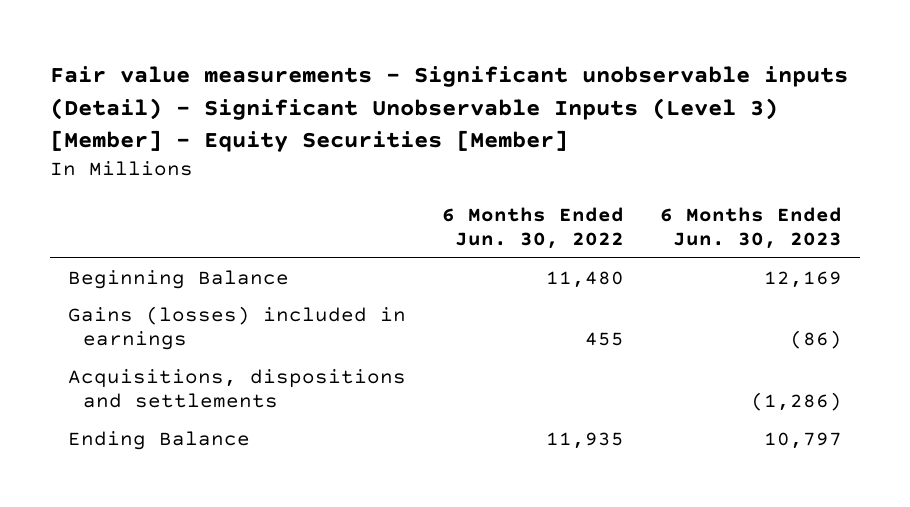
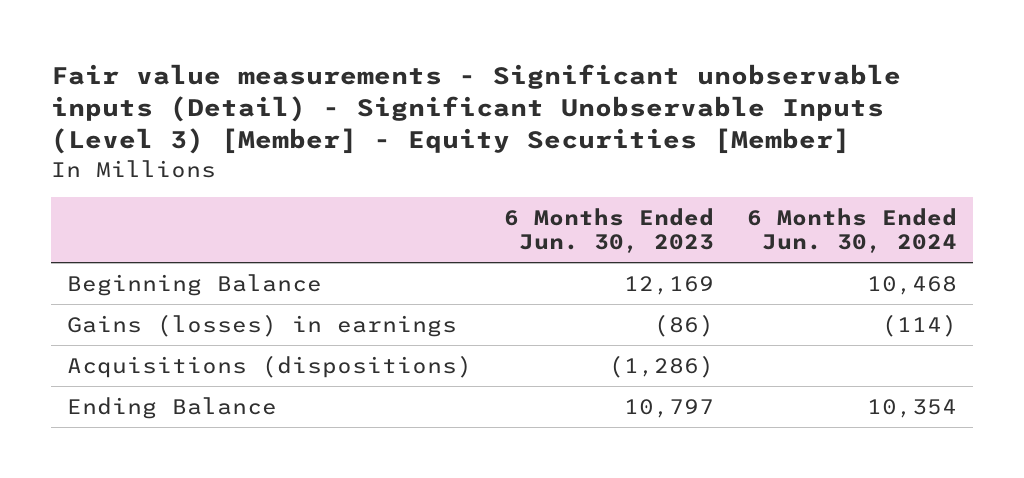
[441,206,624,250] 6 Months Ended Jun. 30, 2022 -> none
none -> [746,208,957,254] 6 Months Ended Jun. 30, 2024
[67,305,406,351] Gains (losses) included in earnings -> [67,313,458,337] Gains (losses) in earnings
[67,368,406,409] Acquisitions, dispositions and settlements -> [67,354,473,378] Acquisitions (dispositions)

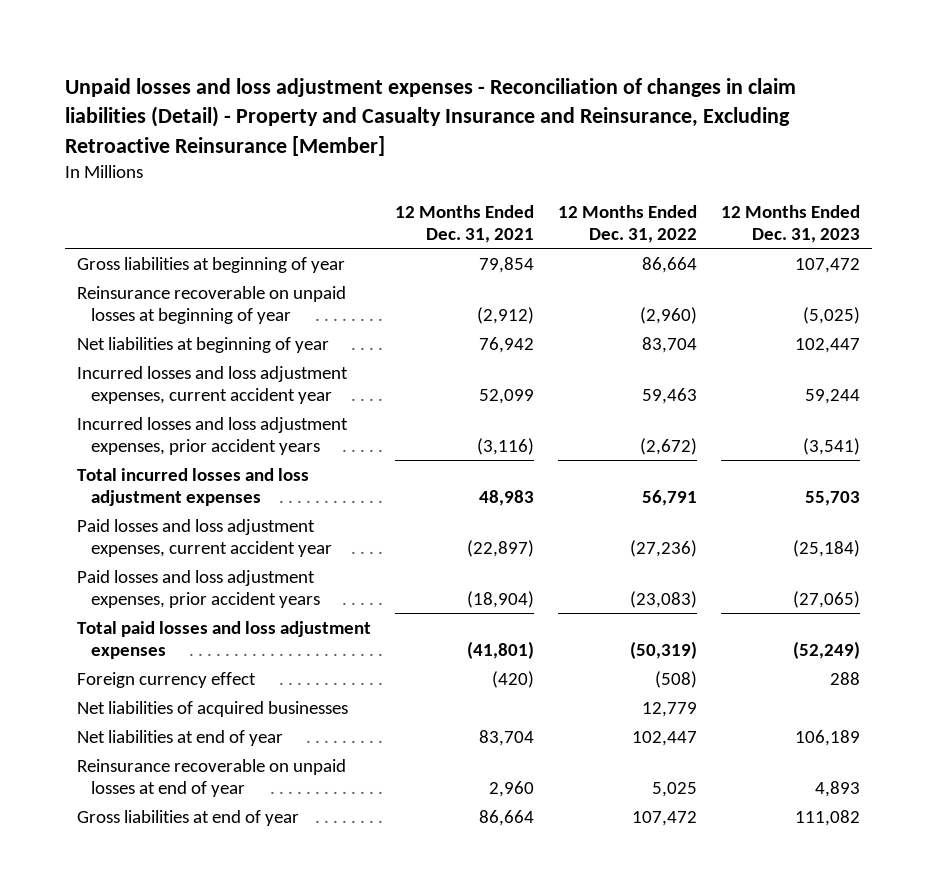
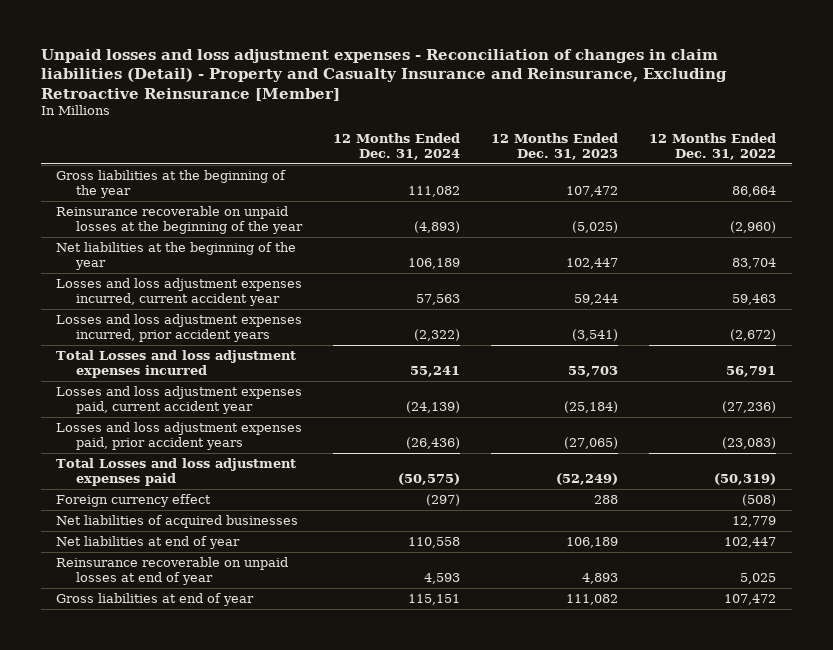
[394,205,534,244] 12 Months Ended Dec. 31, 2021 -> none
none -> [333,132,461,160] 12 Months Ended Dec. 31, 2024
[76,256,345,273] Gross liabilities at beginning of year -> [56,170,287,199] Gross liabilities at the beginning of the year
[76,285,346,324] Reinsurance recoverable on unpaid losses at beginning of year -> [56,206,304,235] Reinsurance recoverable on unpaid losses at the beginning of the year
[76,336,329,353] Net liabilities at beginning of year -> [56,242,297,271] Net liabilities at the beginning of the year
[76,365,348,404] Incurred losses and loss adjustment expenses, current accident year -> [56,278,303,307] Losses and loss adjustment expenses incurred, current accident year
[76,416,348,455] Incurred losses and loss adjustment expenses, prior accident years -> [56,314,303,343] Losses and loss adjustment expenses incurred, prior accident years
[76,467,309,506] Total incurred losses and loss adjustment expenses -> [56,350,297,379] Total Losses and loss adjustment expenses incurred
[76,518,333,557] Paid losses and loss adjustment expenses, current accident year -> [56,386,303,415] Losses and loss adjustment expenses paid, current accident year
[76,569,321,608] Paid losses and loss adjustment expenses, prior accident years -> [56,422,303,451] Losses and loss adjustment expenses paid, prior accident years
[76,620,371,659] Total paid losses and loss adjustment expenses -> [56,458,297,487] Total Losses and loss adjustment expenses paid

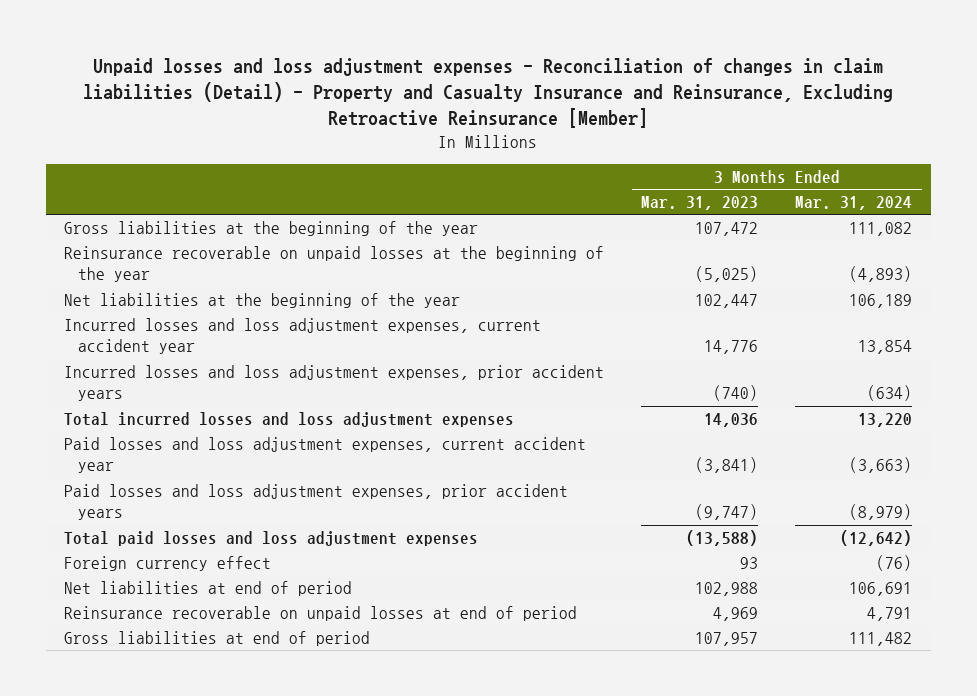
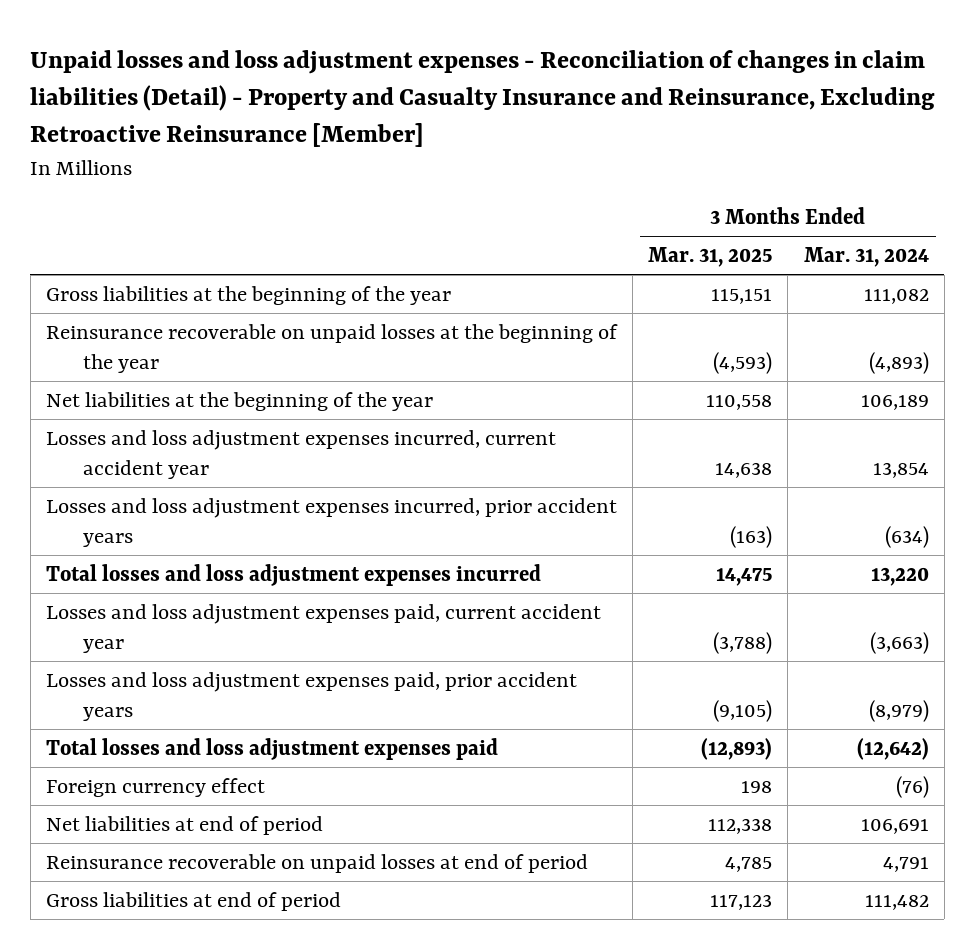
[641,196,759,211] Mar. 31, 2023 -> none
none -> [648,247,773,268] Mar. 31, 2025
[64,318,542,355] Incurred losses and loss adjustment expenses, current accident year -> [46,429,557,480] Losses and loss adjustment expenses incurred, current accident year
[64,365,605,402] Incurred losses and loss adjustment expenses, prior accident years -> [46,497,618,548] Losses and loss adjustment expenses incurred, prior accident years
[64,412,515,428] Total incurred losses and loss adjustment expenses -> [46,563,542,586] Total losses and loss adjustment expenses incurred
[64,437,587,474] Paid losses and loss adjustment expenses, current accident year -> [46,603,602,654] Losses and loss adjustment expenses paid, current accident year
[64,484,569,521] Paid losses and loss adjustment expenses, prior accident years -> [46,671,578,722] Losses and loss adjustment expenses paid, prior accident years
[64,531,479,547] Total paid losses and loss adjustment expenses -> [46,737,499,760] Total losses and loss adjustment expenses paid

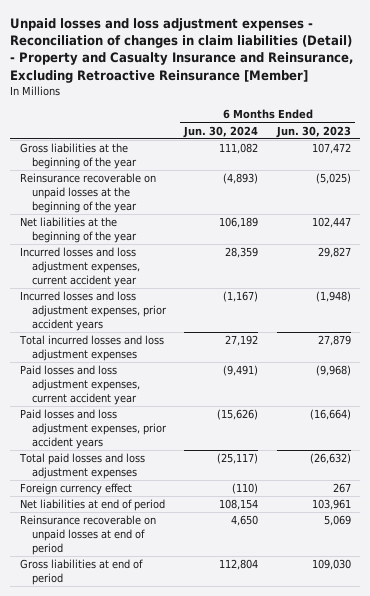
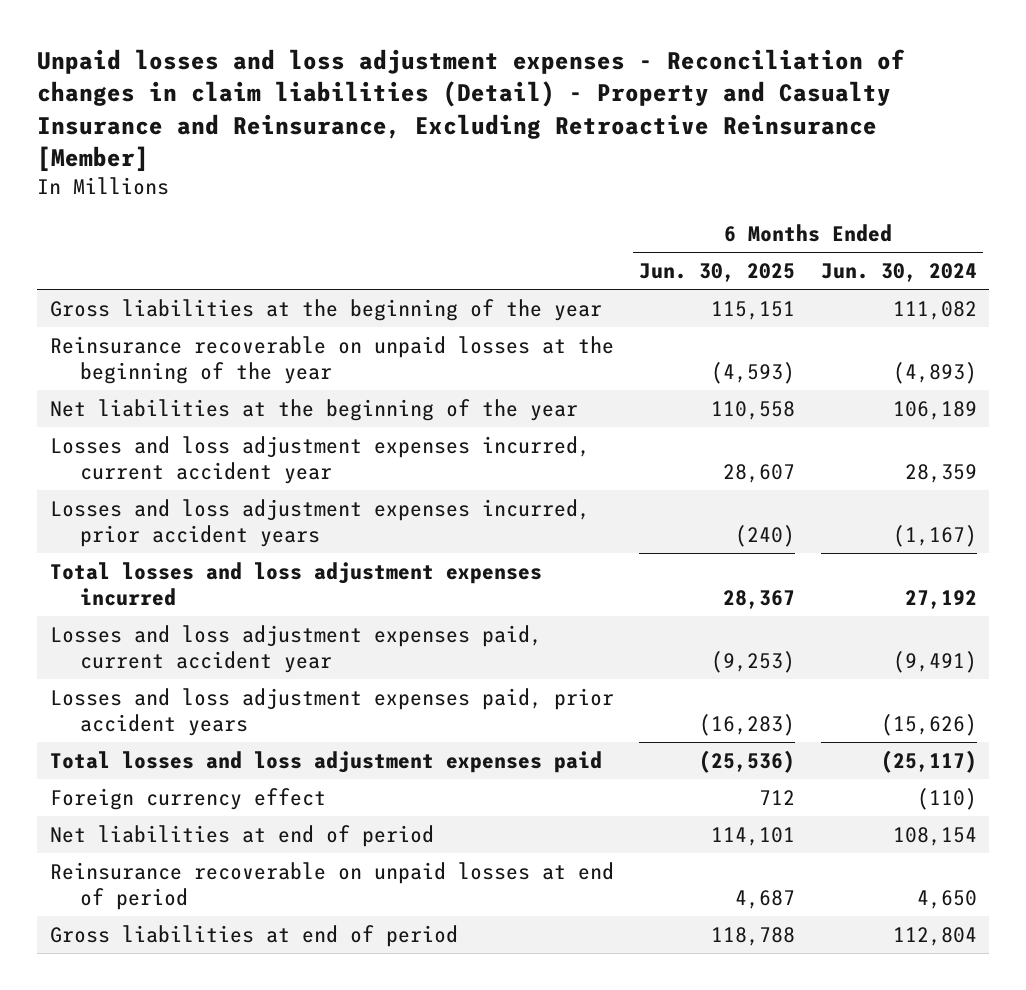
[275,125,351,138] Jun. 30, 2023 -> none
none -> [639,263,796,283] Jun. 30, 2025
[19,247,140,287] Incurred losses and loss adjustment expenses, current accident year -> [49,435,590,485] Losses and loss adjustment expenses incurred, current accident year
[19,291,167,331] Incurred losses and loss adjustment expenses, prior accident years -> [49,498,590,548] Losses and loss adjustment expenses incurred, prior accident years
[18,335,164,362] Total incurred losses and loss adjustment expenses -> [49,561,542,607] Total losses and loss adjustment expenses incurred
[19,365,140,405] Paid losses and loss adjustment expenses, current accident year -> [49,624,542,674] Losses and loss adjustment expenses paid, current accident year
[19,409,167,449] Paid losses and loss adjustment expenses, prior accident years -> [49,687,614,737] Losses and loss adjustment expenses paid, prior accident years
[18,453,145,480] Total paid losses and loss adjustment expenses -> [49,750,602,773] Total losses and loss adjustment expenses paid

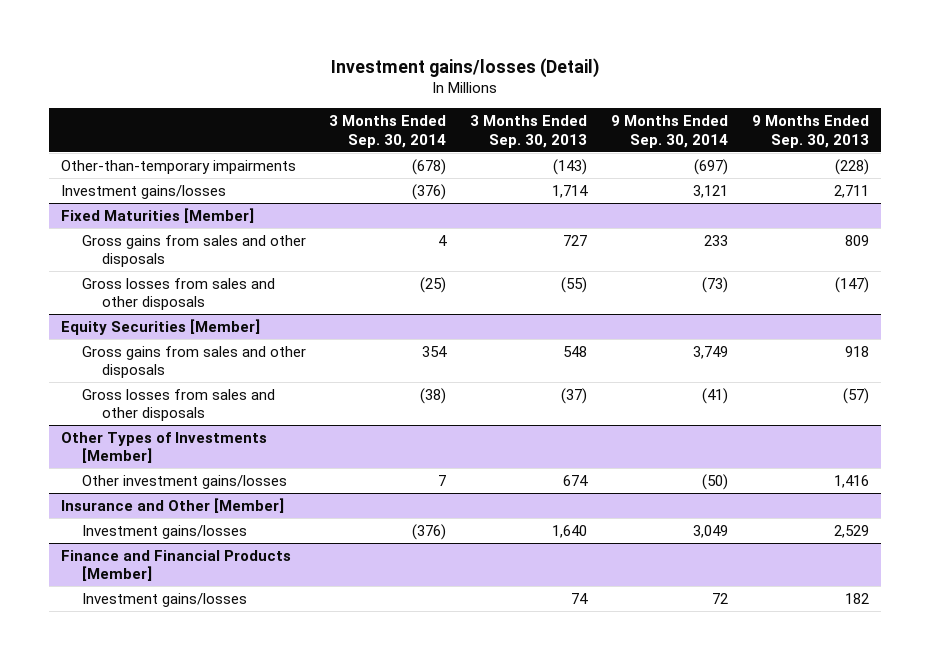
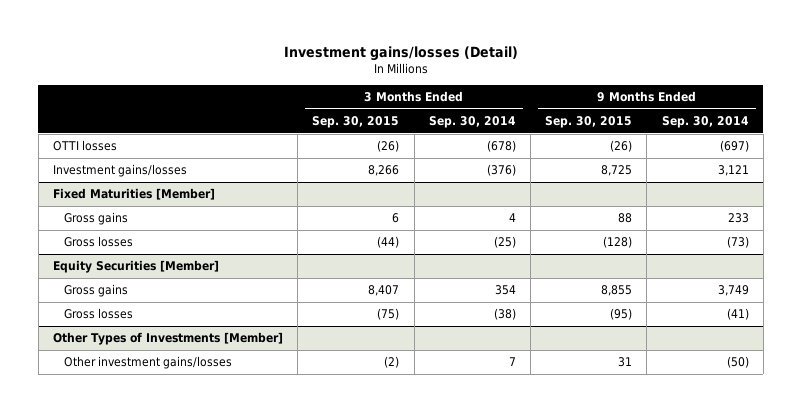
[470,115,588,148] 3 Months Ended Sep. 30, 2013 -> none
[751,115,869,148] 9 Months Ended Sep. 30, 2013 -> none
none -> [312,116,400,129] Sep. 30, 2015
none -> [545,116,633,129] Sep. 30, 2015
[61,160,297,175] Other-than-temporary impairments -> [52,140,117,152] OTTI losses
[81,235,306,268] Gross gains from sales and other disposals -> [64,212,129,226] Gross gains
[81,278,275,311] Gross losses from sales and other disposals -> [64,236,134,248] Gross losses
[81,346,306,379] Gross gains from sales and other disposals -> [64,284,129,298] Gross gains
[81,389,275,422] Gross losses from sales and other disposals -> [64,308,134,320] Gross losses
[61,498,285,514] Insurance and Other [Member] -> none
[81,525,247,540] Investment gains/losses -> none
[61,550,292,582] Finance and Financial Products [Member] -> none
[81,593,247,608] Investment gains/losses -> none

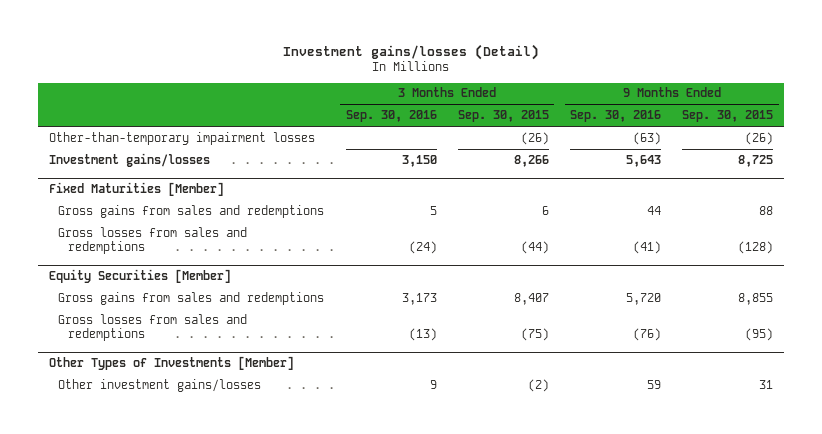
[428,116,516,129] Sep. 30, 2014 -> none
[661,116,749,129] Sep. 30, 2014 -> none
none -> [345,110,437,123] Sep. 30, 2016
none -> [570,110,662,123] Sep. 30, 2016
[52,140,117,152] OTTI losses -> [48,131,315,145] Other-than-temporary impairment losses
[64,212,129,226] Gross gains -> [58,204,325,218] Gross gains from sales and redemptions
[64,236,134,248] Gross losses -> [58,226,248,255] Gross losses from sales and redemptions
[64,284,129,298] Gross gains -> [58,291,325,305] Gross gains from sales and redemptions
[64,308,134,320] Gross losses -> [58,313,248,342] Gross losses from sales and redemptions

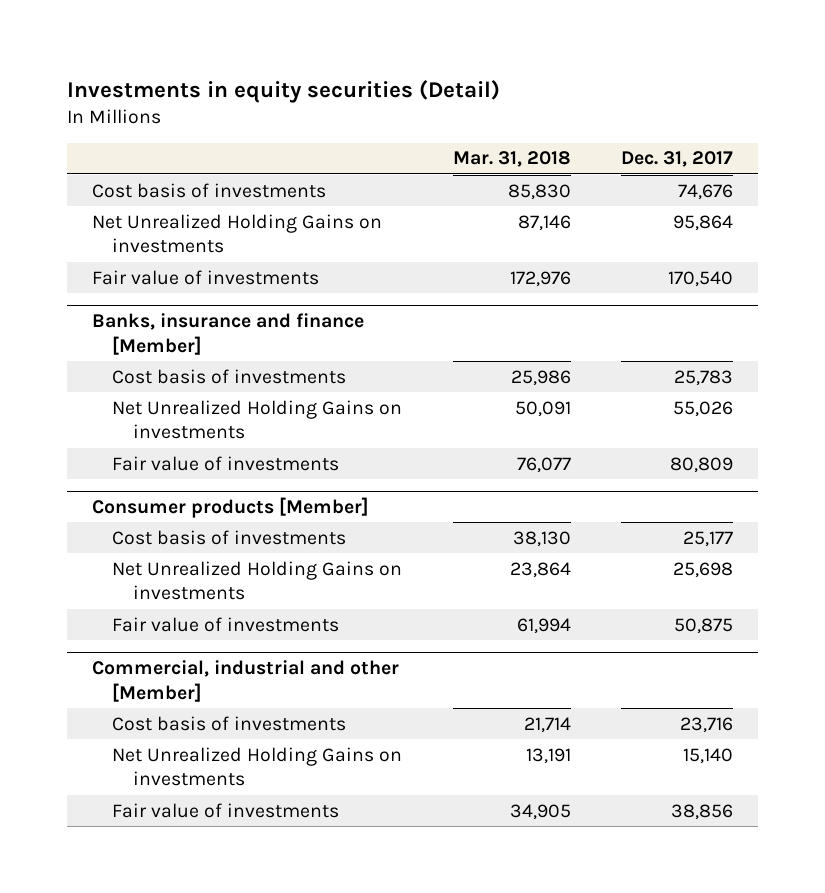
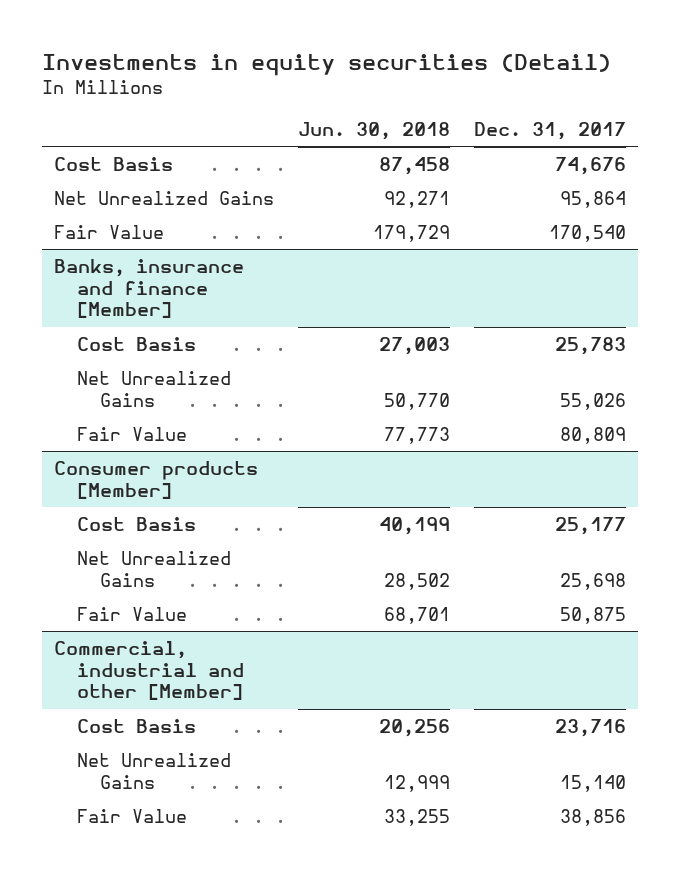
[452,151,571,168] Mar. 31, 2018 -> none
none -> [297,122,450,141] Jun. 30, 2018
[92,182,327,198] Cost basis of investments -> [53,156,173,171] Cost Basis
[92,213,383,254] Net Unrealized Holding Gains on investments -> [53,190,274,205] Net Unrealized Gains
[92,269,320,285] Fair value of investments -> [53,224,164,239] Fair Value
[112,368,347,384] Cost basis of investments -> [77,336,197,351] Cost Basis
[112,399,403,440] Net Unrealized Holding Gains on investments -> [77,370,232,407] Net Unrealized Gains
[112,455,340,471] Fair value of investments -> [77,426,188,441] Fair Value
[112,529,347,545] Cost basis of investments -> [77,516,197,531] Cost Basis
[112,560,403,601] Net Unrealized Holding Gains on investments -> [77,550,232,587] Net Unrealized Gains
[112,616,340,632] Fair value of investments -> [77,606,188,621] Fair Value
[112,715,347,731] Cost basis of investments -> [77,718,197,733] Cost Basis
[112,746,403,787] Net Unrealized Holding Gains on investments -> [77,752,232,789] Net Unrealized Gains
[112,802,340,818] Fair value of investments -> [77,808,188,823] Fair Value

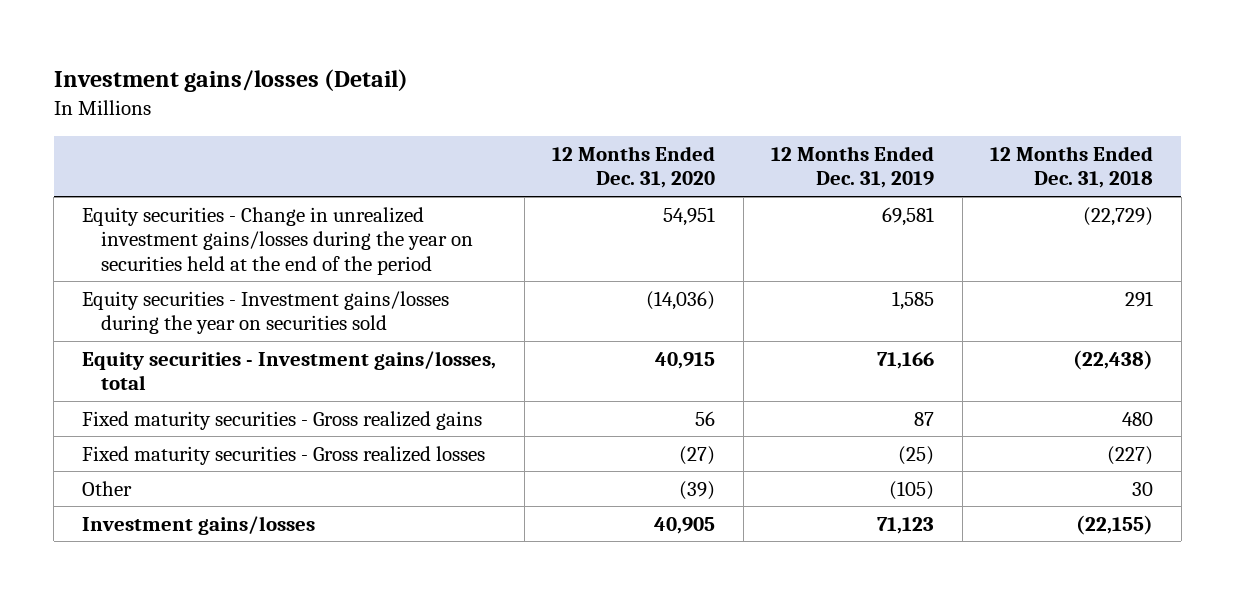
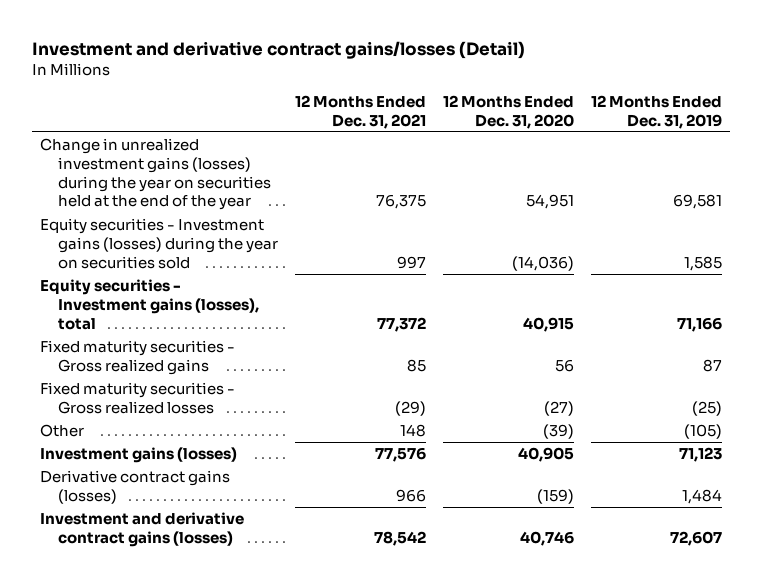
[53,68,408,92] Investment gains/losses (Detail) -> [31,40,525,59] Investment and derivative contract gains/losses (Detail)
[990,146,1154,189] 12 Months Ended Dec. 31, 2018 -> none
none -> [294,94,426,129] 12 Months Ended Dec. 31, 2021
[81,206,474,275] Equity securities - Change in unrealized investment gains/losses during the year on securities held at the end of the period -> [39,137,271,211] Change in unrealized investment gains (losses) during the year on securities held at the end of the year
[81,290,449,335] Equity securities - Investment gains/losses during the year on securities sold -> [39,217,278,269] Equity securities - Investment gains (losses) during the year on securities sold
[81,350,496,391] Equity securities - Investment gains/losses, total -> [39,278,259,330] Equity securities - Investment gains (losses), total
[81,515,315,535] Investment gains/losses -> [39,446,237,463] Investment gains (losses)
none -> [39,469,230,504] Derivative contract gains (losses)
none -> [39,511,244,547] Investment and derivative contract gains (losses)

